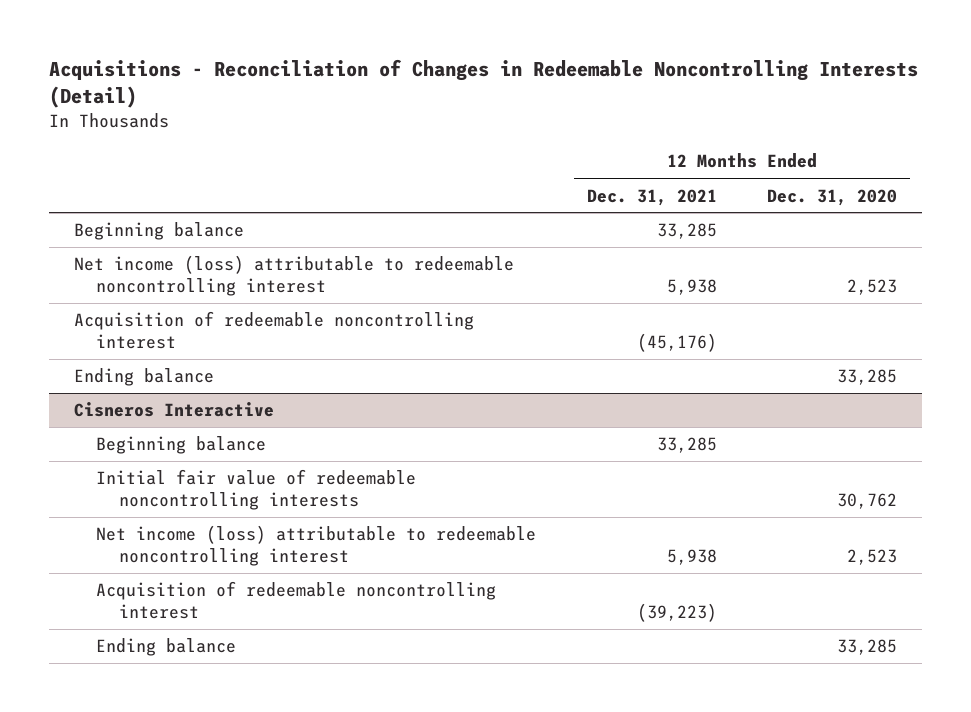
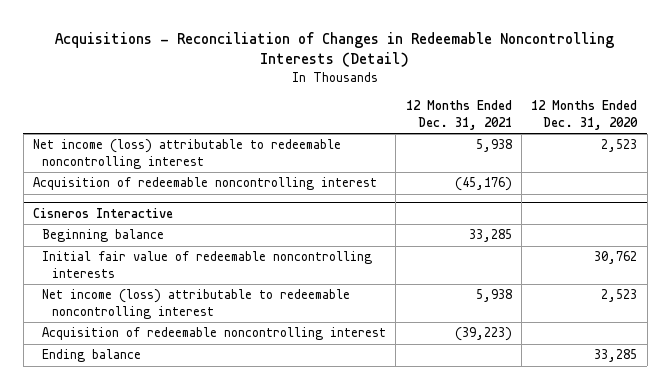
[74,222,245,241] Beginning balance -> none
[74,368,215,387] Ending balance -> none

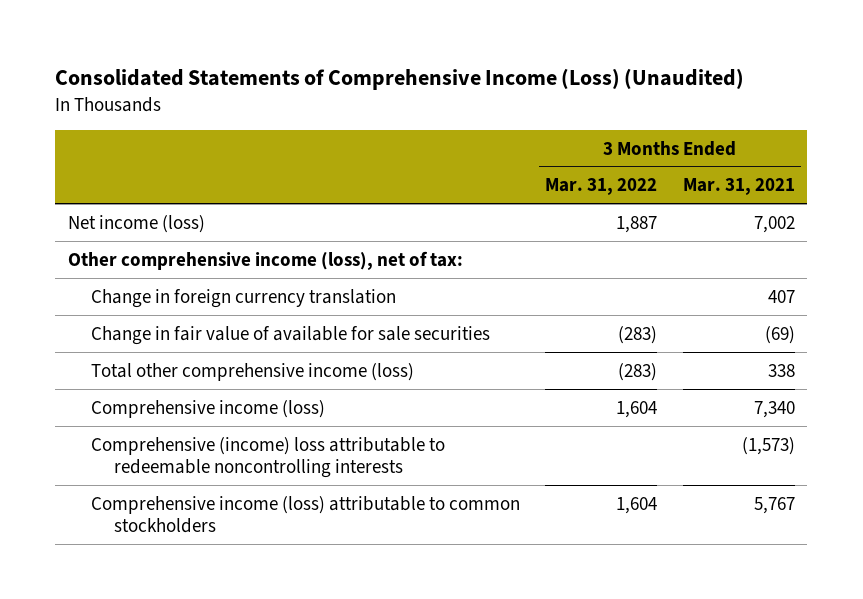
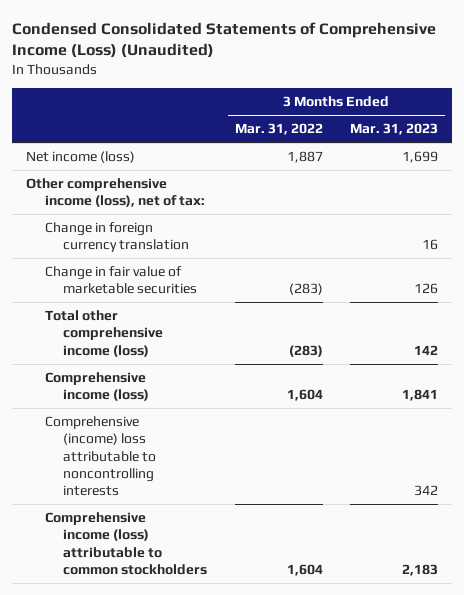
[55,68,745,91] Consolidated Statements of Comprehensive Income (Loss) (Unaudited) -> [12,21,437,59] Condensed Consolidated Statements of Comprehensive Income (Loss) (Unaudited)
[682,178,795,196] Mar. 31, 2021 -> none
none -> [350,123,439,136] Mar. 31, 2023
[90,325,490,345] Change in fair value of available for sale securities -> [44,266,198,295] Change in fair value of marketable securities
[90,436,445,479] Comprehensive (income) loss attributable to redeemable noncontrolling interests -> [44,416,157,497] Comprehensive (income) loss attributable to noncontrolling interests

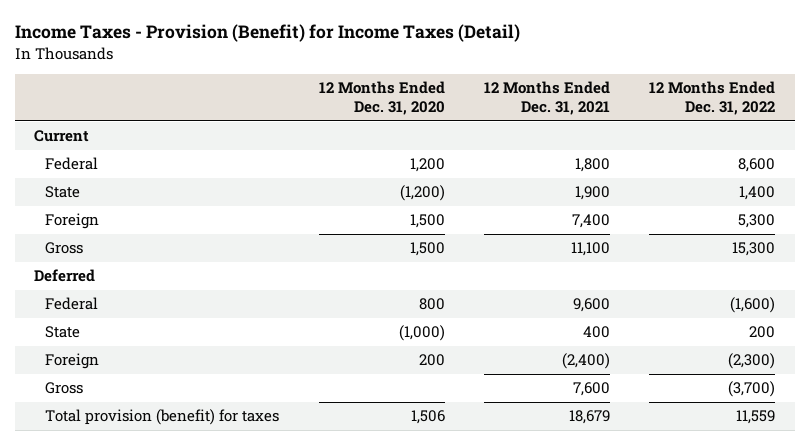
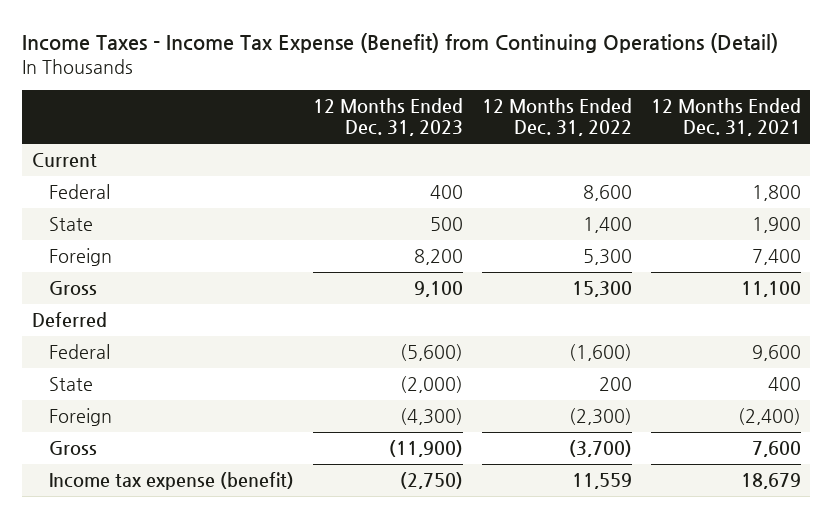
[14,24,520,43] Income Taxes - Provision (Benefit) for Income Taxes (Detail) -> [22,33,779,54] Income Taxes - Income Tax Expense (Benefit) from Continuing Operations (Detail)
[318,81,445,116] 12 Months Ended Dec. 31, 2020 -> none
none -> [313,98,464,137] 12 Months Ended Dec. 31, 2023
[45,409,280,426] Total provision (benefit) for taxes -> [49,472,295,491] Income tax expense (benefit)

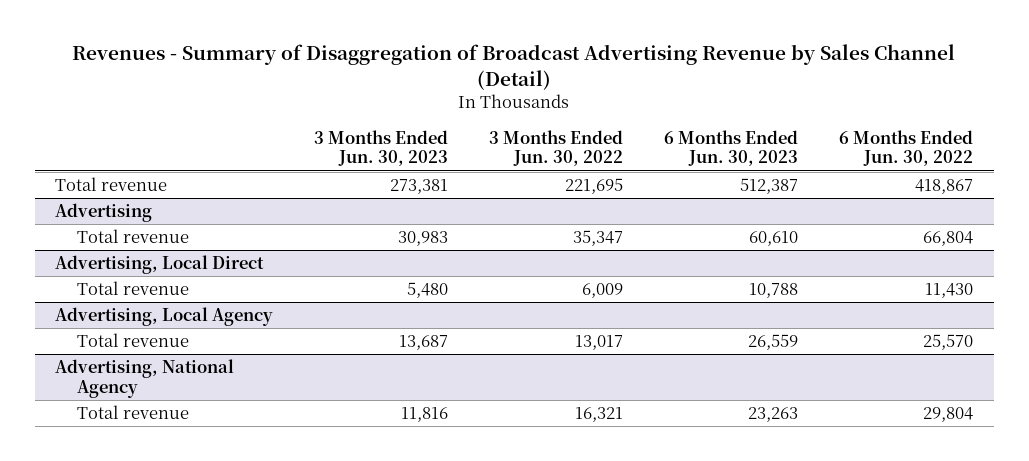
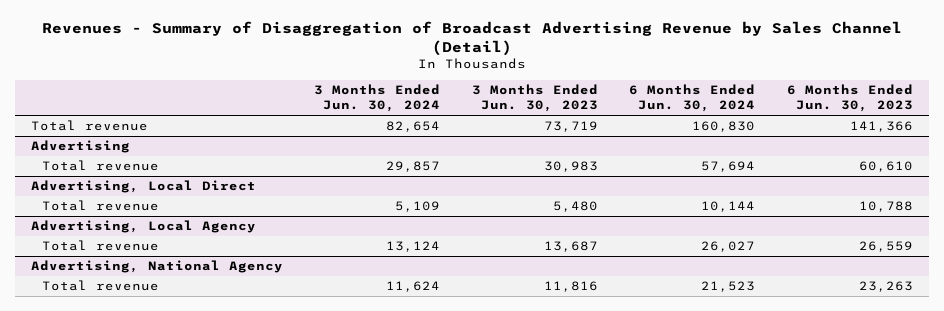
[489,129,624,167] 3 Months Ended Jun. 30, 2022 -> none
[839,129,974,167] 6 Months Ended Jun. 30, 2022 -> none
none -> [314,84,441,113] 3 Months Ended Jun. 30, 2024
none -> [629,84,756,113] 6 Months Ended Jun. 30, 2024
[390,179,449,195] 273,381 -> [543,121,598,133] 73,719
[740,178,799,195] 512,387 -> [850,121,914,133] 141,366

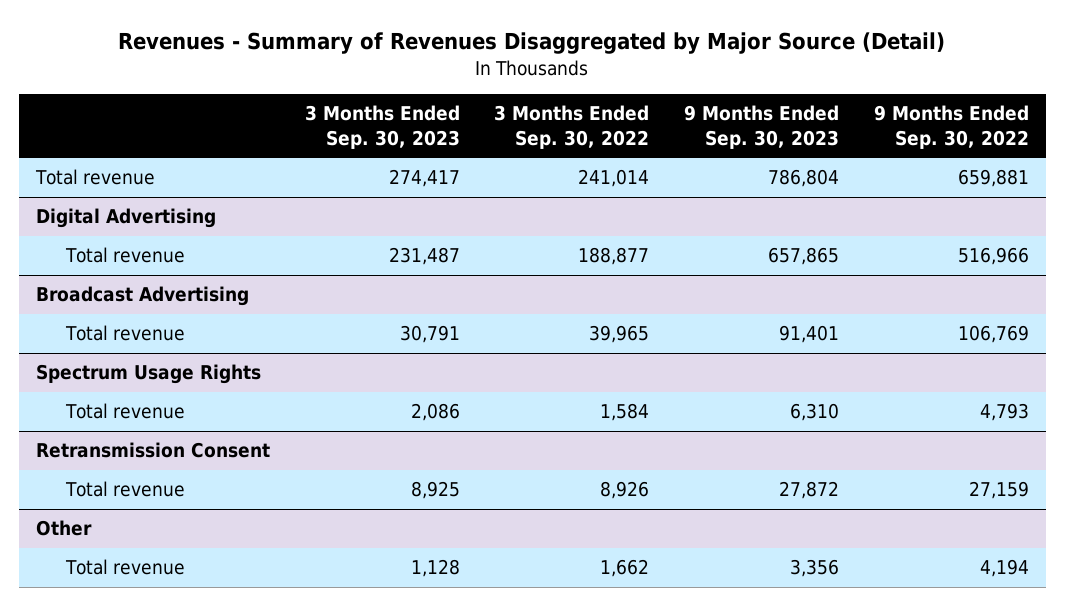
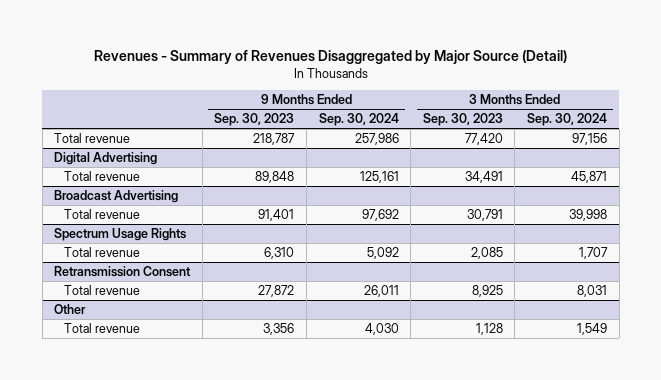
[494,105,650,149] 3 Months Ended Sep. 30, 2022 -> none
[873,105,1029,149] 9 Months Ended Sep. 30, 2022 -> none
none -> [318,113,399,127] Sep. 30, 2024
none -> [527,113,608,127] Sep. 30, 2024
[388,169,460,188] 274,417 -> [464,132,503,145] 77,420
[768,169,840,188] 786,804 -> [253,132,296,145] 218,787
[388,247,460,266] 231,487 -> [464,170,503,183] 34,491
[768,247,840,266] 657,865 -> [255,170,295,183] 89,848
[410,403,460,422] 2,086 -> [470,246,503,259] 2,085

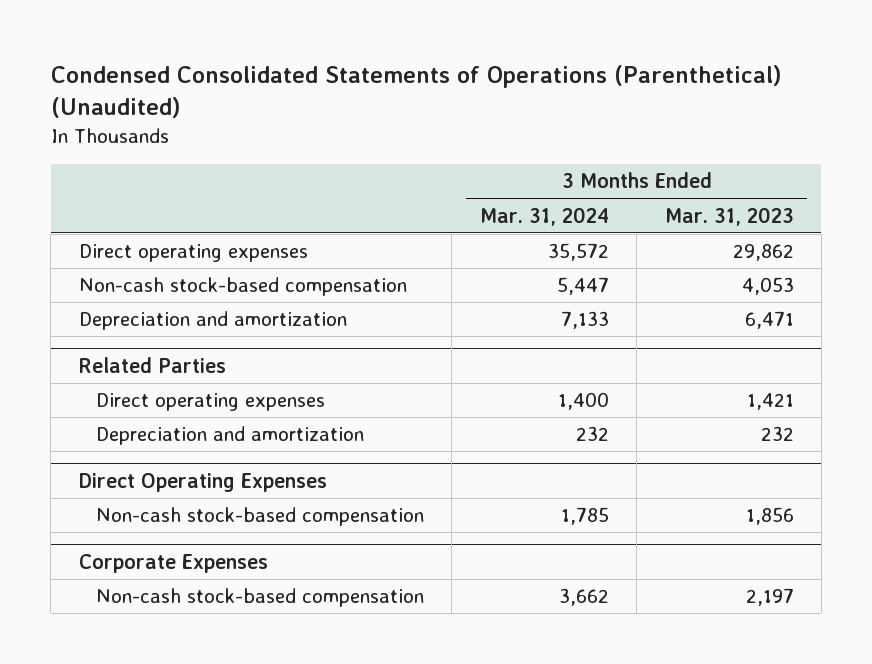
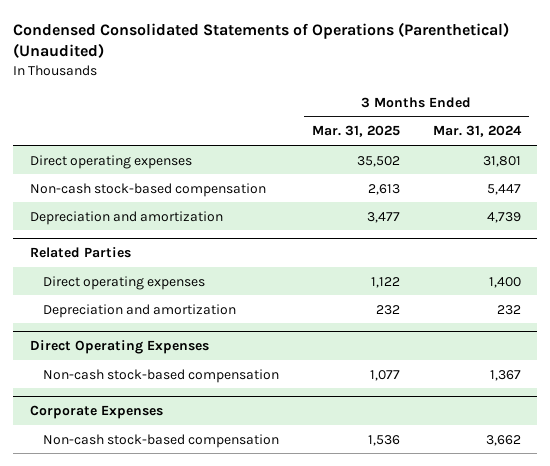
[664,206,794,226] Mar. 31, 2023 -> none
none -> [311,125,400,138] Mar. 31, 2025
[547,243,609,262] 35,572 -> [482,155,521,167] 31,801
[560,311,609,330] 7,133 -> [486,211,521,223] 4,739
[560,507,609,526] 1,785 -> [489,369,521,381] 1,367

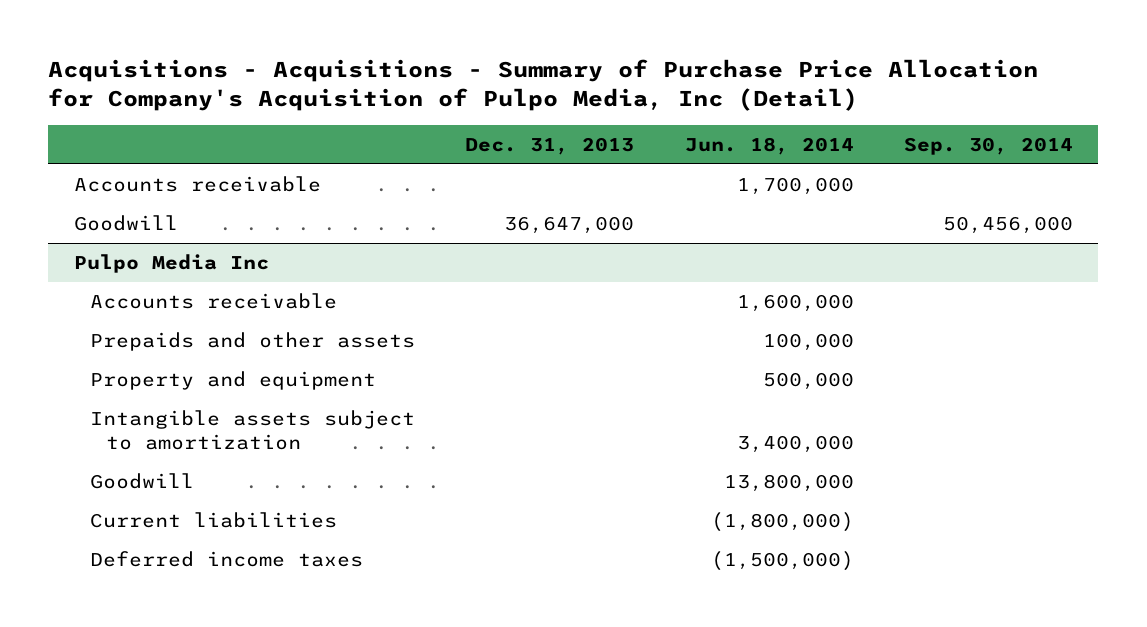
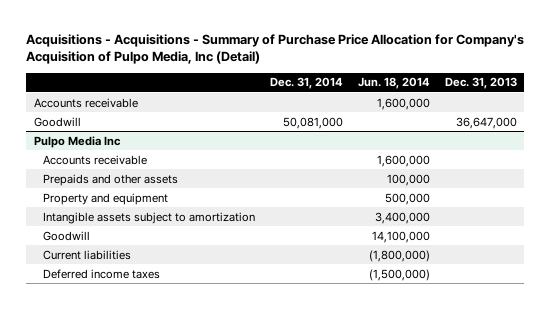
[904,136,1074,155] Sep. 30, 2014 -> none
none -> [270,77,344,90] Dec. 31, 2014
[736,176,854,195] 1,700,000 -> [377,97,431,110] 1,600,000
[723,473,854,492] 13,800,000 -> [372,230,431,243] 14,100,000

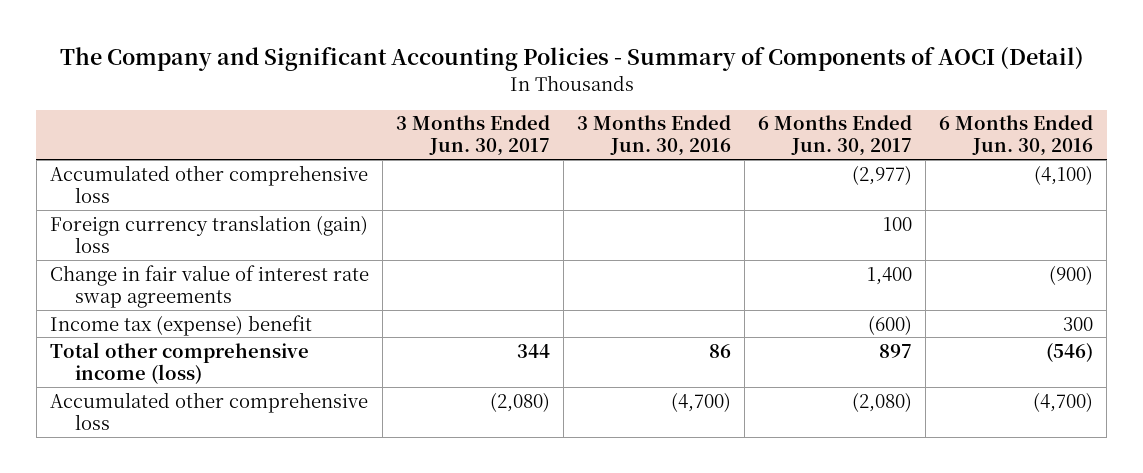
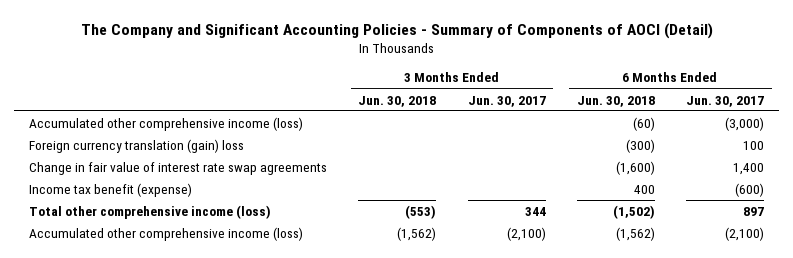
[577,115,732,157] 3 Months Ended Jun. 30, 2016 -> none
[939,115,1094,157] 6 Months Ended Jun. 30, 2016 -> none
none -> [358,95,437,107] Jun. 30, 2018
none -> [576,95,655,107] Jun. 30, 2018
[49,164,368,203] Accumulated other comprehensive loss -> [29,116,304,131] Accumulated other comprehensive income (loss)
[852,164,913,185] (2,977) -> [724,116,764,131] (3,000)
[49,314,312,336] Income tax (expense) benefit -> [29,182,193,197] Income tax benefit (expense)
[49,391,368,430] Accumulated other comprehensive loss -> [29,226,304,241] Accumulated other comprehensive income (loss)
[490,391,551,412] (2,080) -> [506,226,546,241] (2,100)
[852,391,913,412] (2,080) -> [724,226,764,241] (2,100)

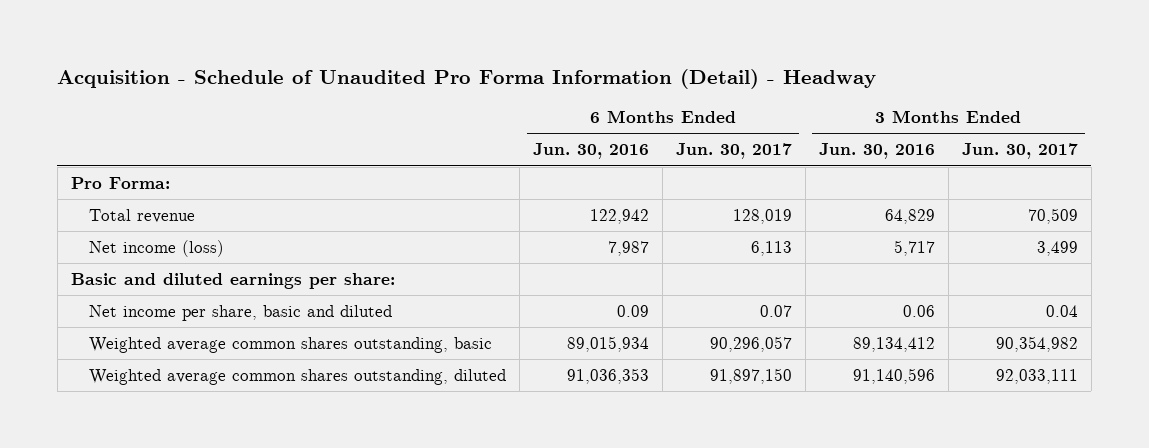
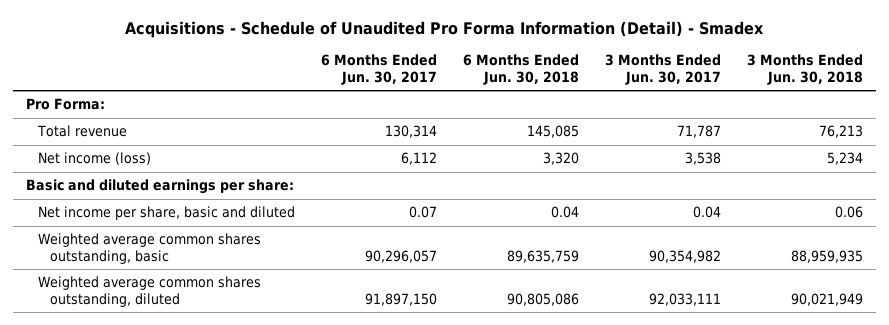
[57,68,877,89] Acquisition - Schedule of Unaudited Pro Forma Information (Detail) - Headway -> [125,20,765,38] Acquisitions - Schedule of Unaudited Pro Forma Information (Detail) - Smadex
[533,143,650,160] Jun. 30, 2016 -> none
[819,143,936,160] Jun. 30, 2016 -> none
none -> [462,54,579,85] 6 Months Ended Jun. 30, 2018
none -> [746,54,863,85] 3 Months Ended Jun. 30, 2018
[733,209,793,225] 128,019 -> [384,125,437,139] 130,314
[1027,208,1078,225] 70,509 -> [676,125,721,139] 71,787
[751,241,793,257] 6,113 -> [400,152,437,166] 6,112
[1036,241,1078,257] 3,499 -> [684,152,721,166] 3,538

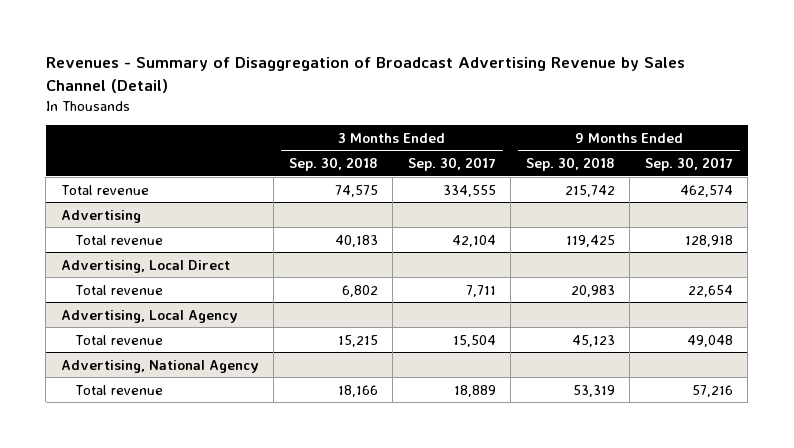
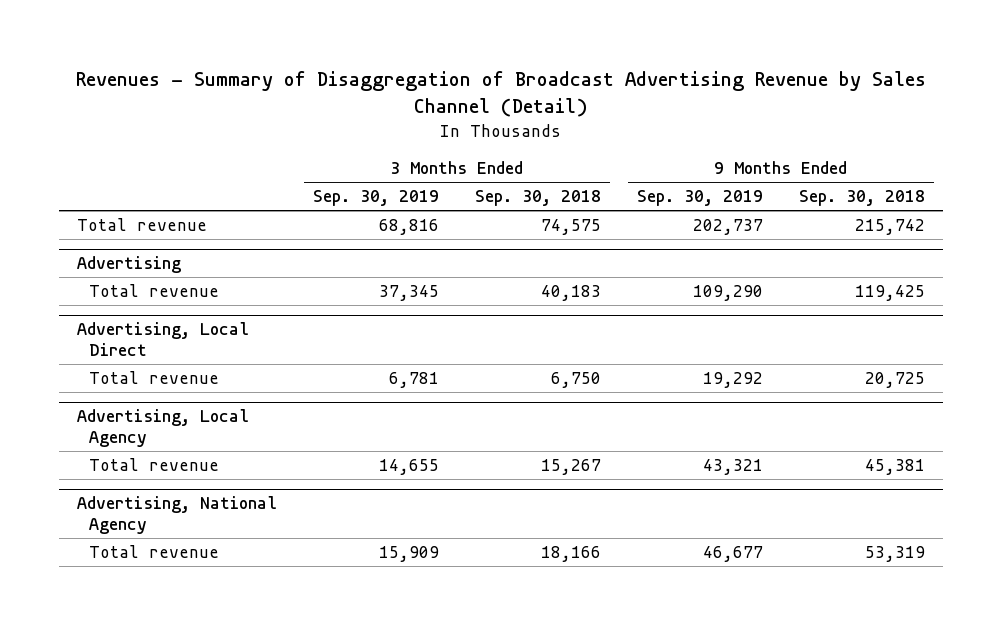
[407,156,496,171] Sep. 30, 2017 -> none
[644,156,733,171] Sep. 30, 2017 -> none
none -> [312,190,439,207] Sep. 30, 2019
none -> [636,190,763,207] Sep. 30, 2019
[341,284,378,297] 6,802 -> [550,371,601,388] 6,750
[570,284,615,297] 20,983 -> [864,371,925,388] 20,725
[337,334,378,347] 15,215 -> [540,458,601,475] 15,267
[571,334,615,347] 45,123 -> [864,458,925,475] 45,381

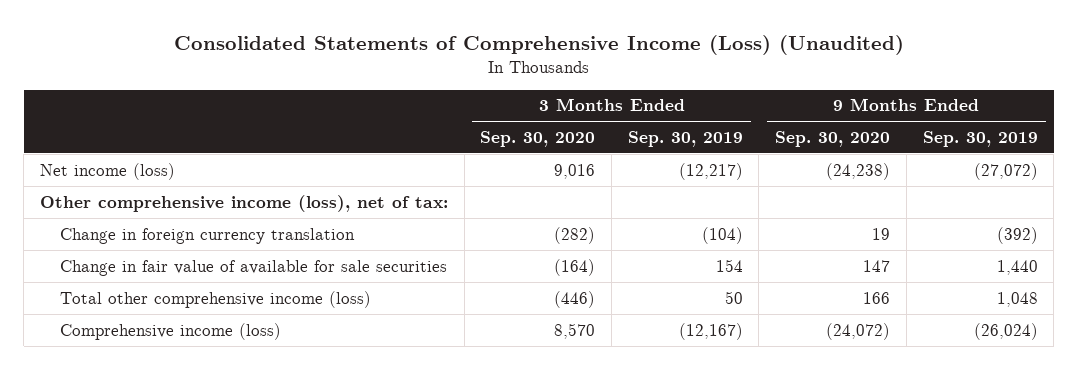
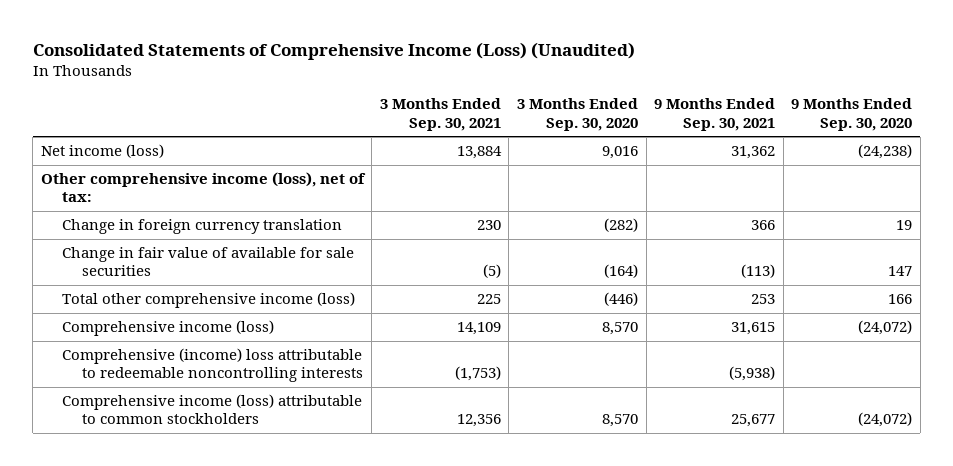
[627,130,743,147] Sep. 30, 2019 -> none
[922,130,1038,147] Sep. 30, 2019 -> none
none -> [379,98,501,131] 3 Months Ended Sep. 30, 2021
none -> [654,98,776,131] 9 Months Ended Sep. 30, 2021
none -> [61,348,364,383] Comprehensive (income) loss attributable to redeemable noncontrolling interests
none -> [61,394,362,425] Comprehensive income (loss) attributable to common stockholders

